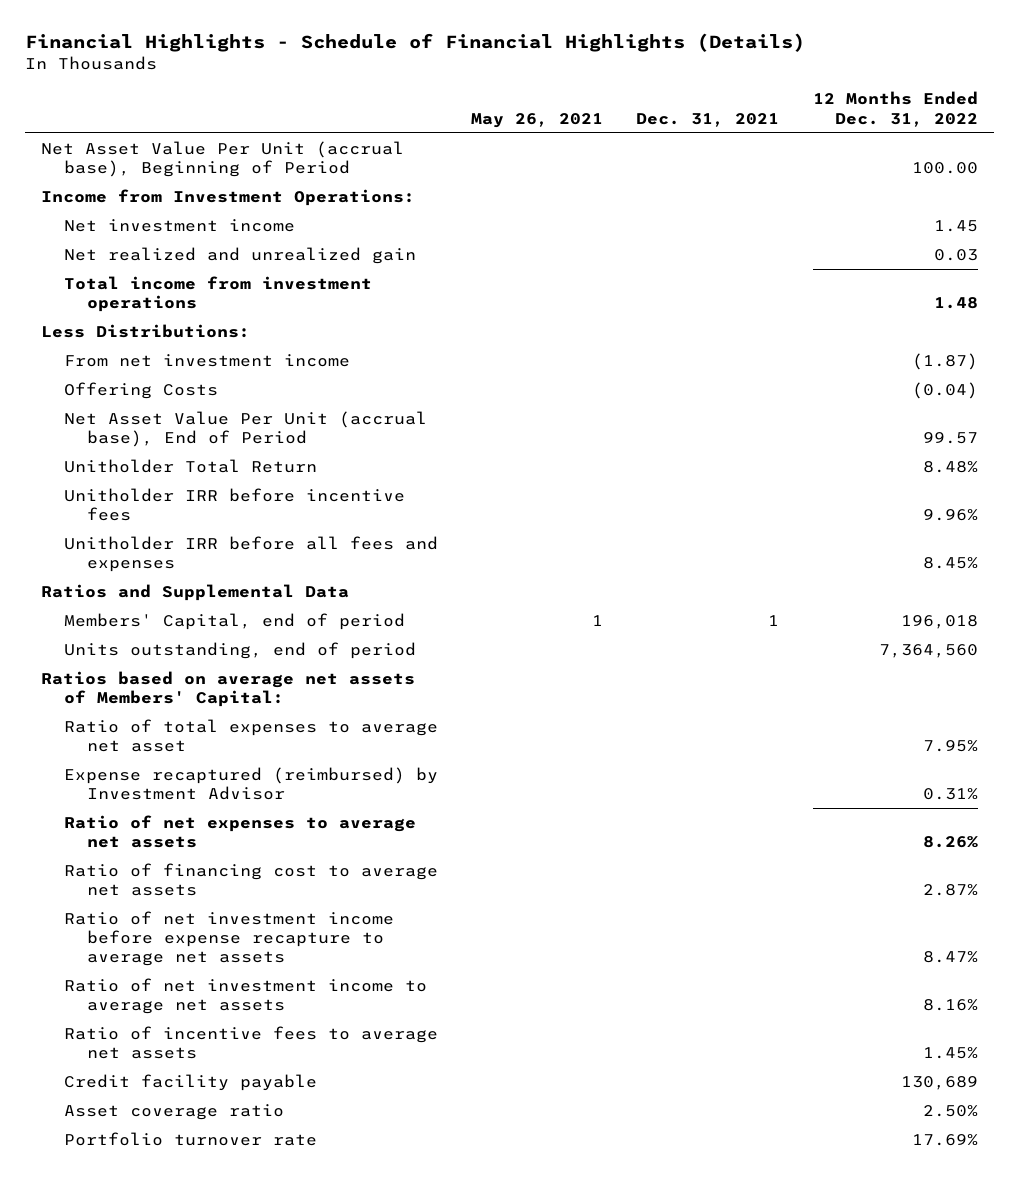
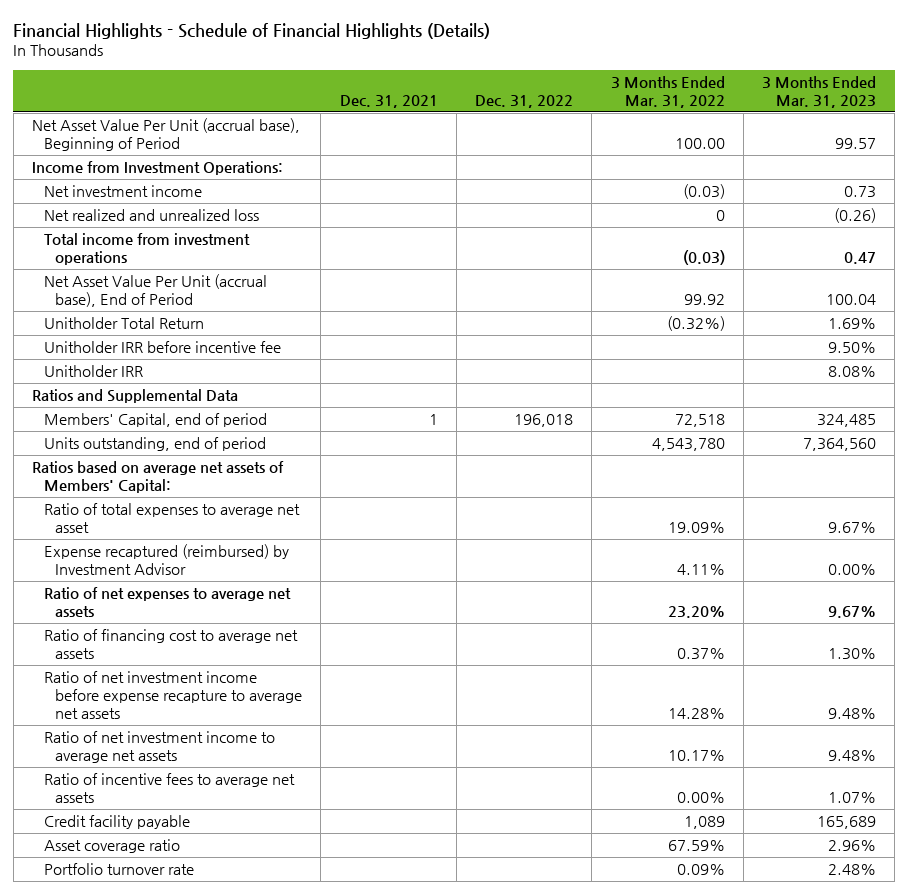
[471,112,604,128] May 26, 2021 -> none
[812,91,978,127] 12 Months Ended Dec. 31, 2022 -> none
none -> [475,94,574,108] Dec. 31, 2022
none -> [610,75,725,108] 3 Months Ended Mar. 31, 2022
none -> [761,75,876,108] 3 Months Ended Mar. 31, 2023
[63,246,416,264] Net realized and unrealized gain -> [43,209,259,222] Net realized and unrealized loss
[41,323,251,338] Less Distributions: -> none
[63,353,350,367] From net investment income -> none
[63,381,218,399] Offering Costs -> none
[63,535,438,572] Unitholder IRR before all fees and expenses -> none
[63,487,405,521] Unitholder IRR before incentive fees -> [43,341,281,354] Unitholder IRR before incentive fee
none -> [43,365,143,378] Unitholder IRR

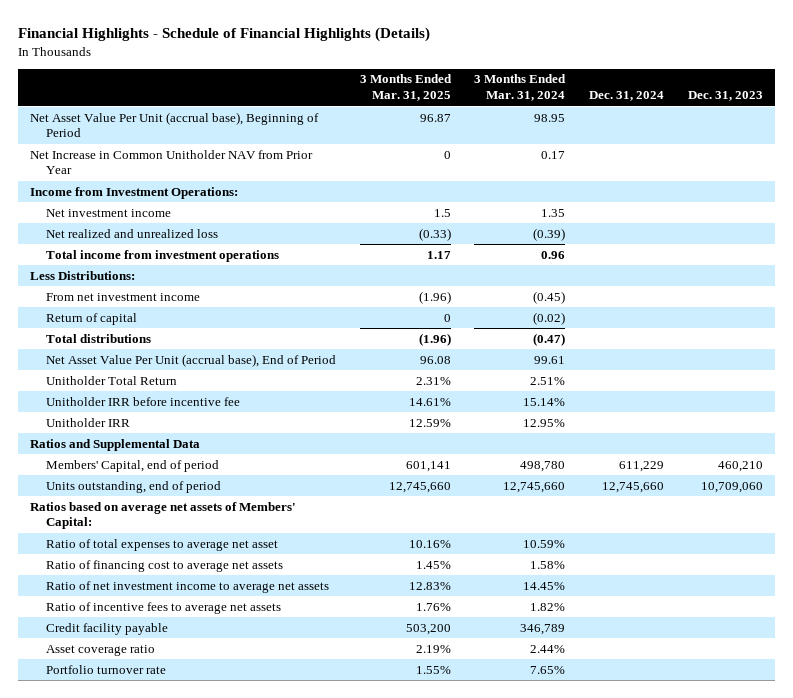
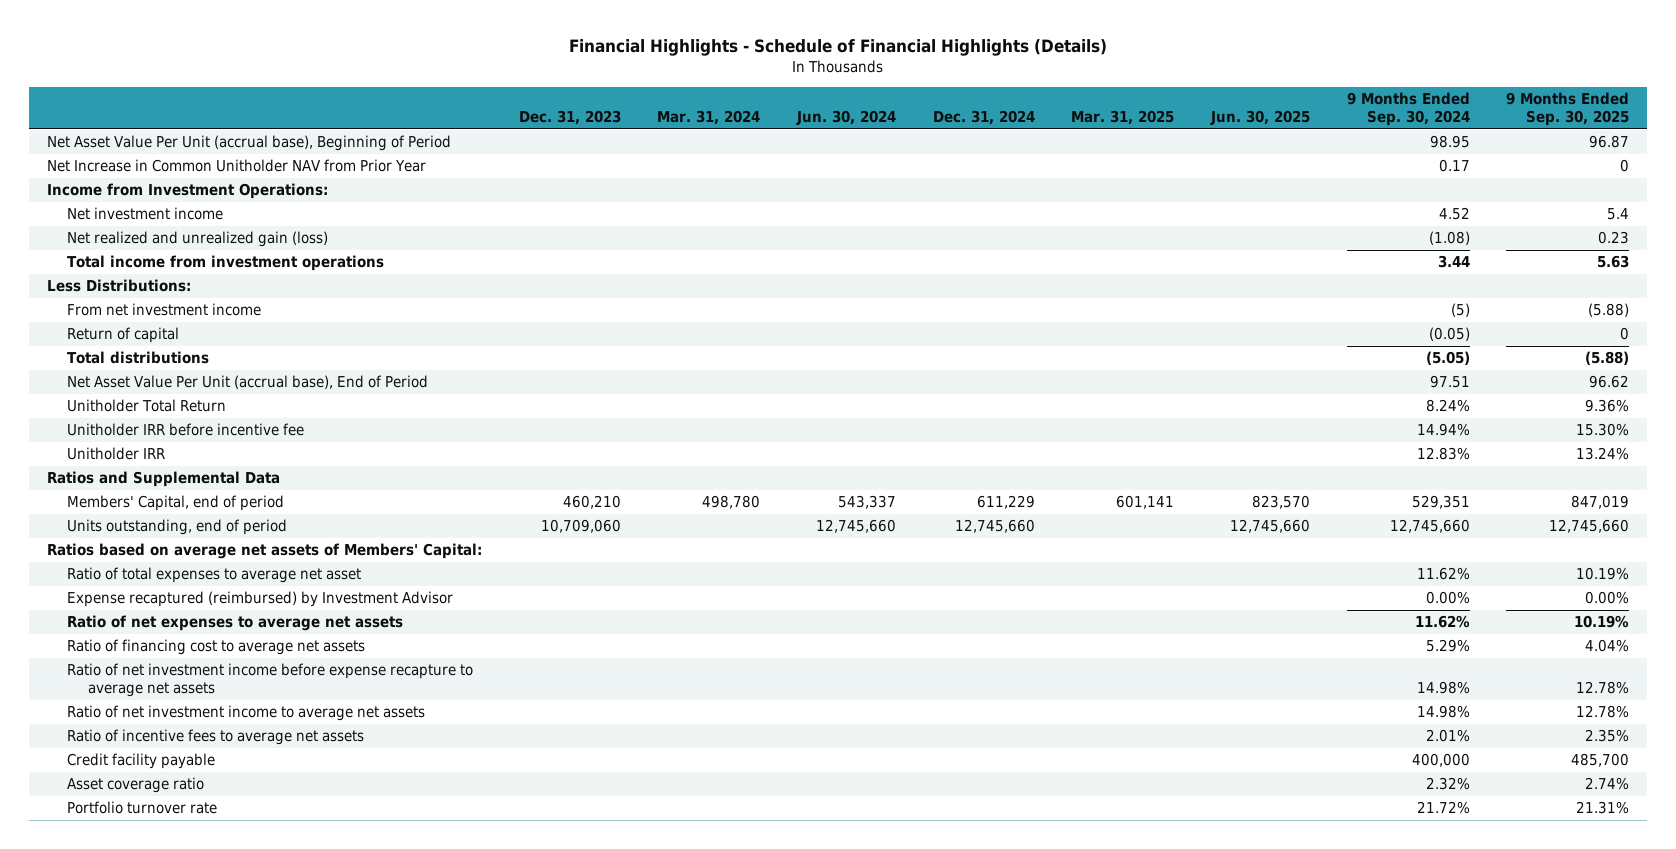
[359,74,452,102] 3 Months Ended Mar. 31, 2025 -> none
[474,74,567,102] 3 Months Ended Mar. 31, 2024 -> none
none -> [657,110,761,126] Mar. 31, 2024
none -> [796,110,897,126] Jun. 30, 2024
none -> [1071,110,1175,126] Mar. 31, 2025
none -> [1209,110,1310,126] Jun. 30, 2025
none -> [1346,92,1470,127] 9 Months Ended Sep. 30, 2024
none -> [1506,92,1630,127] 9 Months Ended Sep. 30, 2025
[45,228,218,238] Net realized and unrealized loss -> [67,231,329,248] Net realized and unrealized gain (loss)
none -> [67,591,454,608] Expense recaptured (reimbursed) by Investment Advisor
none -> [67,615,404,632] Ratio of net expenses to average net assets
none -> [67,663,474,698] Ratio of net investment income before expense recapture to average net assets

